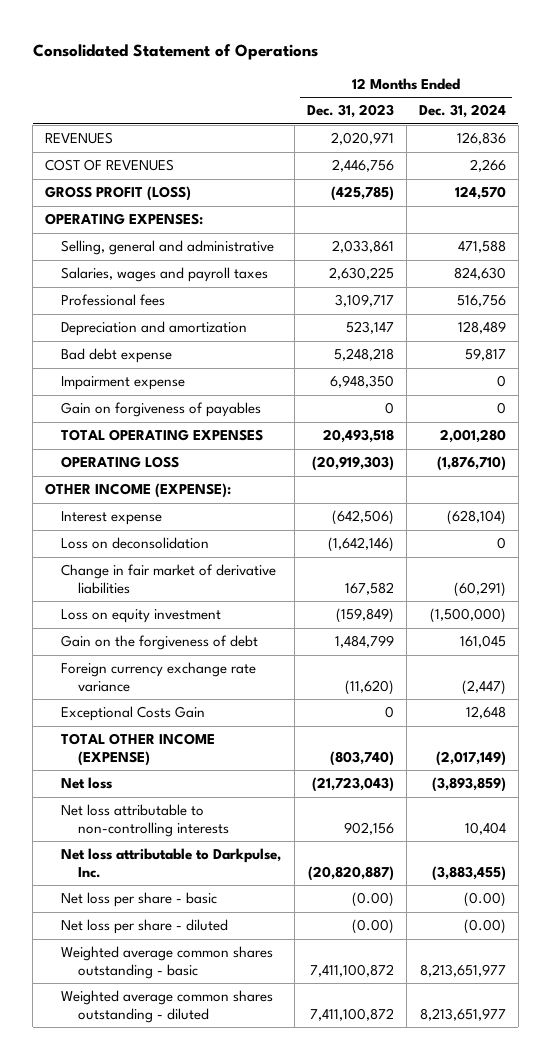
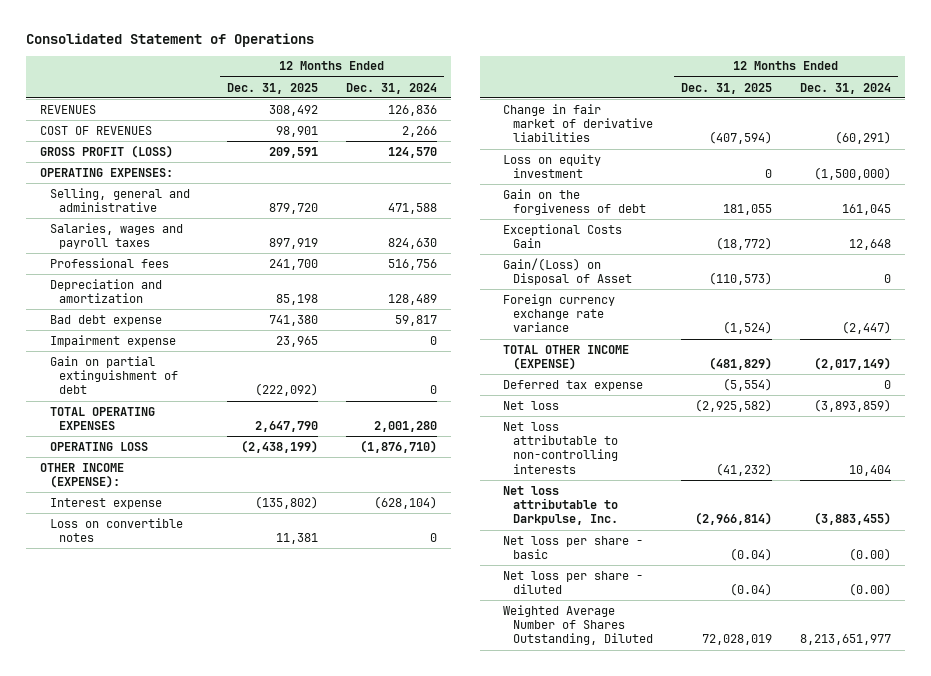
[306,104,394,119] Dec. 31, 2023 -> none
none -> [226,82,318,94] Dec. 31, 2025
[61,402,262,418] Gain on forgiveness of payables -> none
none -> [49,355,179,395] Gain on partial extinguishment of debt
[61,537,210,550] Loss on deconsolidation -> none
none -> [49,517,183,543] Loss on convertible notes
none -> [503,257,632,286] Gain/(Loss) on Disposal of Asset
[61,662,257,692] Foreign currency exchange rate variance -> [503,293,616,333] Foreign currency exchange rate variance
none -> [503,379,644,391] Deferred tax expense
[61,946,274,979] Weighted average common shares outstanding - basic -> none
[61,990,274,1023] Weighted average common shares outstanding - diluted -> [503,604,653,646] Weighted Average Number of Shares Outstanding, Diluted

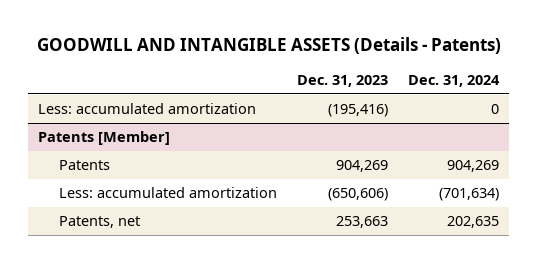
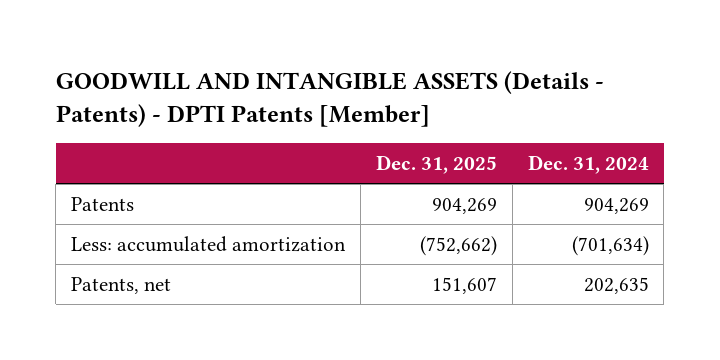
[36,36,501,54] GOODWILL AND INTANGIBLE ASSETS (Details - Patents) -> [55,70,604,127] GOODWILL AND INTANGIBLE ASSETS (Details - Patents) - DPTI Patents [Member]
[297,74,389,87] Dec. 31, 2023 -> none
none -> [375,154,497,174] Dec. 31, 2025
[38,103,257,115] Less: accumulated amortization -> none
[38,131,171,146] Patents [Member] -> none

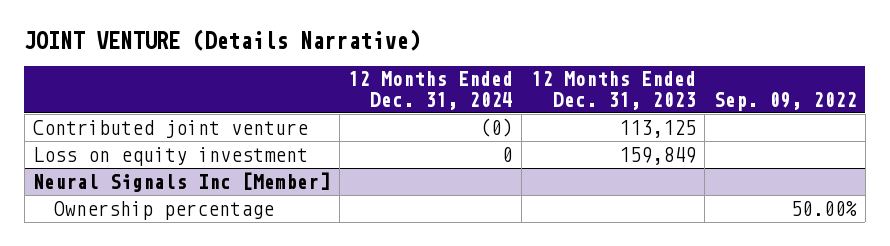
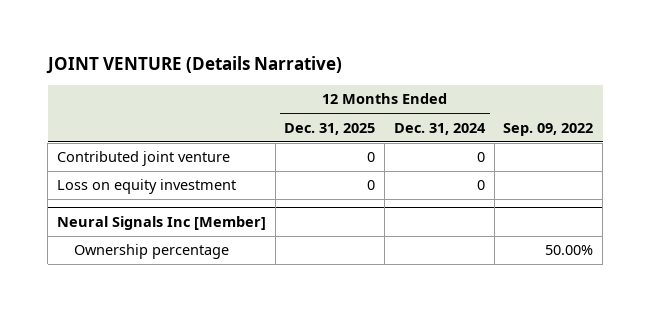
[530,71,696,110] 12 Months Ended Dec. 31, 2023 -> none
none -> [284,122,376,135] Dec. 31, 2025
[479,117,513,137] (0) -> [476,152,485,163] 0

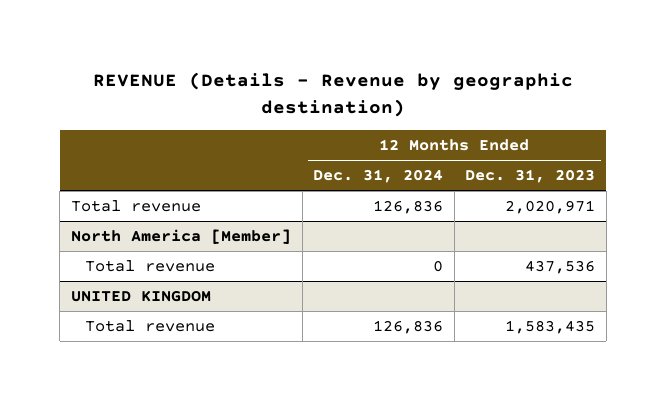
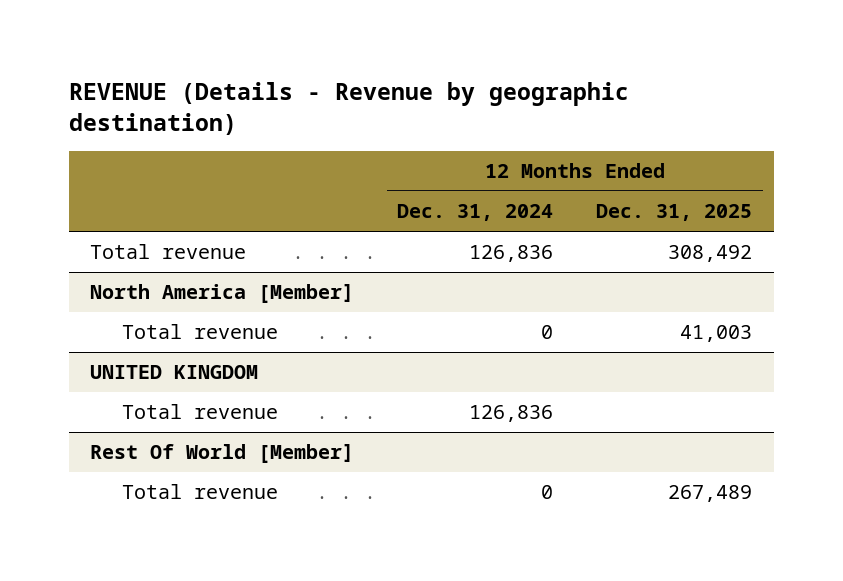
[465,169,596,184] Dec. 31, 2023 -> none
none -> [596,204,753,222] Dec. 31, 2025
none -> [90,444,355,464] Rest Of World [Member]
none -> [121,484,278,500] Total revenue

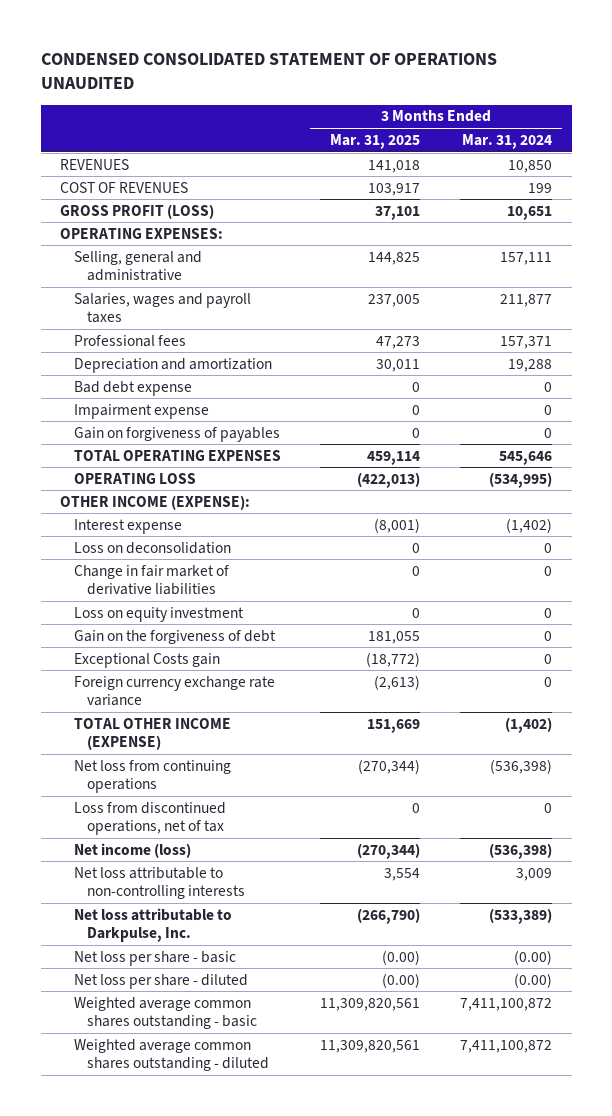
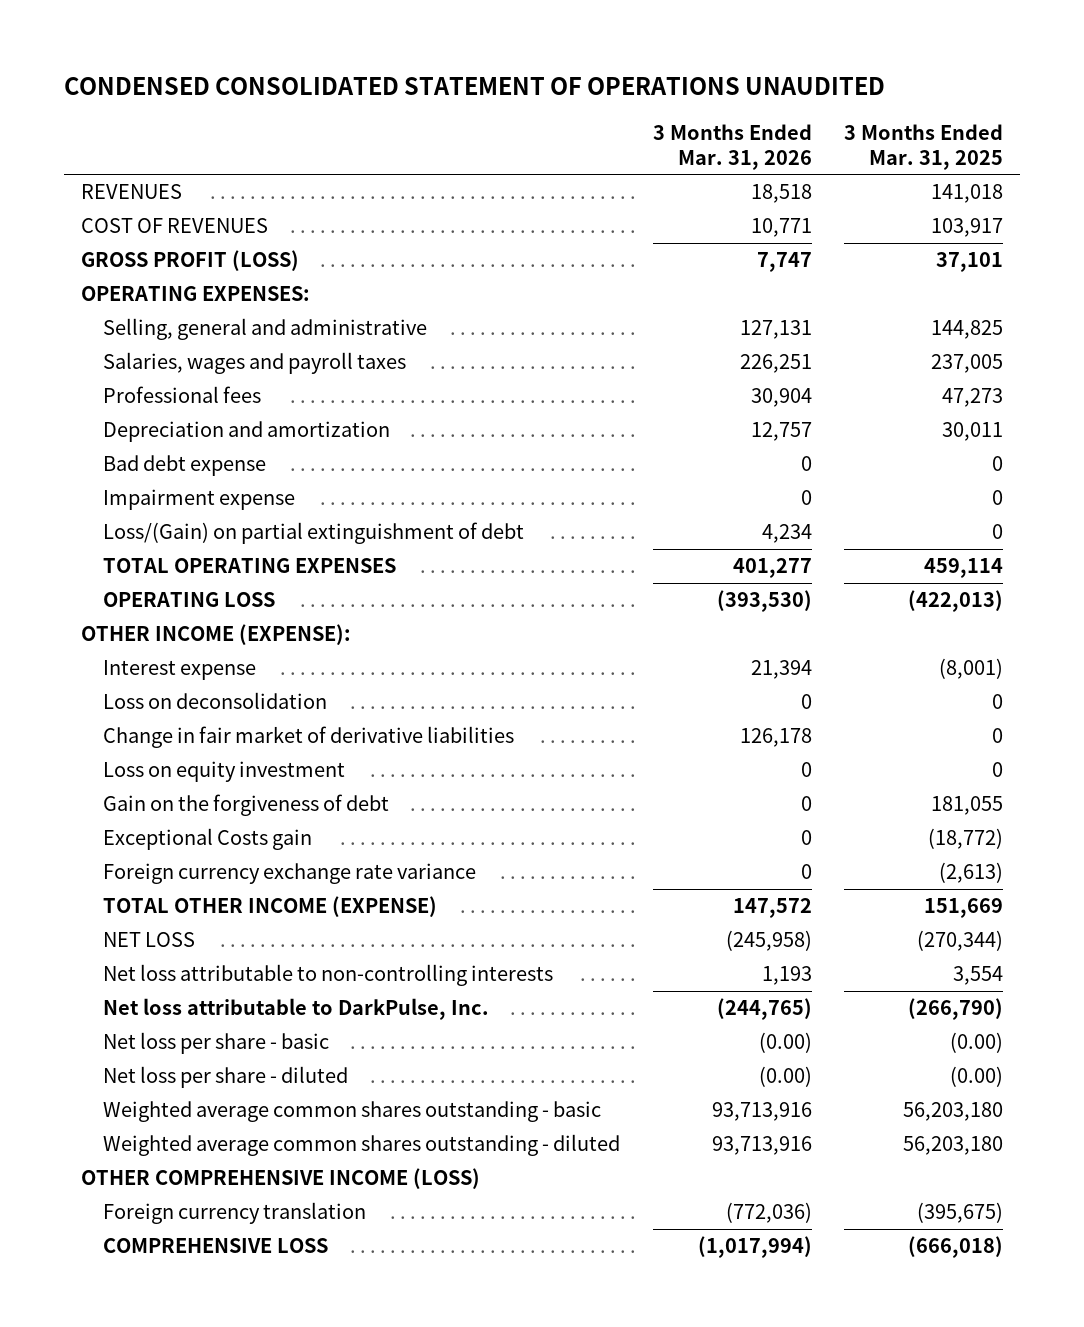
[461,133,552,149] Mar. 31, 2024 -> none
none -> [652,124,812,170] 3 Months Ended Mar. 31, 2026
[73,426,280,442] Gain on forgiveness of payables -> none
none -> [102,522,524,545] Loss/(Gain) on partial extinguishment of debt
[73,759,231,794] Net loss from continuing operations -> none
[73,801,226,836] Loss from discontinued operations, net of tax -> none
[73,842,191,858] Net income (loss) -> [102,932,195,948] NET LOSS
[73,907,232,943] Net loss attributable to Darkpulse, Inc. -> [102,998,489,1021] Net loss attributable to DarkPulse, Inc.
[320,997,421,1011] 11,309,820,561 -> [903,1102,1004,1122] 56,203,180
[320,1039,421,1053] 11,309,820,561 -> [903,1136,1004,1156] 56,203,180
none -> [80,1168,480,1190] OTHER COMPREHENSIVE INCOME (LOSS)
none -> [102,1202,366,1225] Foreign currency translation
none -> [102,1238,328,1254] COMPREHENSIVE LOSS

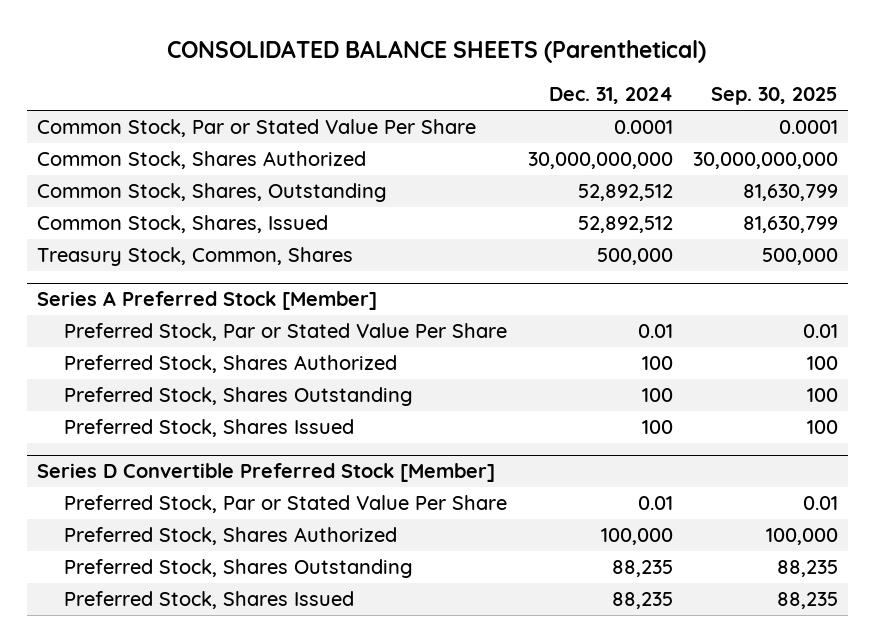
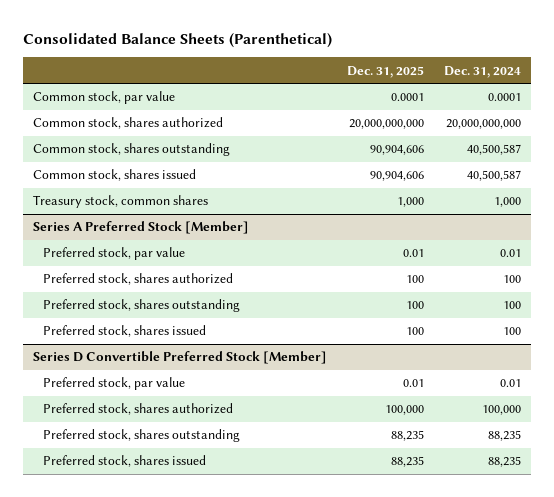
[167,40,707,64] CONSOLIDATED BALANCE SHEETS (Parenthetical) -> [22,32,332,48] Consolidated Balance Sheets (Parenthetical)
[710,87,838,106] Sep. 30, 2025 -> none
none -> [346,65,424,78] Dec. 31, 2025
[37,119,477,138] Common Stock, Par or Stated Value Per Share -> [32,91,175,105] Common stock, par value
[37,151,367,170] Common Stock, Shares Authorized -> [32,117,223,130] Common stock, shares authorized
[527,152,673,170] 30,000,000,000 -> [445,119,521,130] 20,000,000,000
[37,183,388,203] Common Stock, Shares, Outstanding -> [32,143,230,157] Common stock, shares outstanding
[577,184,673,202] 52,892,512 -> [466,144,521,156] 40,500,587
[37,215,329,234] Common Stock, Shares, Issued -> [32,169,196,182] Common stock, shares issued
[577,216,673,234] 52,892,512 -> [466,170,521,182] 40,500,587
[37,247,354,267] Treasury Stock, Common, Shares -> [32,195,208,209] Treasury stock, common shares
[596,248,673,266] 500,000 -> [493,197,521,208] 1,000
[64,323,508,342] Preferred Stock, Par or Stated Value Per Share -> [42,247,185,261] Preferred stock, par value
[64,355,398,374] Preferred Stock, Shares Authorized -> [42,273,233,286] Preferred stock, shares authorized
[64,387,414,407] Preferred Stock, Shares Outstanding -> [42,299,240,313] Preferred stock, shares outstanding
[64,419,355,438] Preferred Stock, Shares Issued -> [42,325,206,338] Preferred stock, shares issued
[64,495,508,514] Preferred Stock, Par or Stated Value Per Share -> [42,377,185,391] Preferred stock, par value
[64,527,398,546] Preferred Stock, Shares Authorized -> [42,403,233,416] Preferred stock, shares authorized
[64,559,414,579] Preferred Stock, Shares Outstanding -> [42,429,240,443] Preferred stock, shares outstanding
[64,591,355,610] Preferred Stock, Shares Issued -> [42,455,206,468] Preferred stock, shares issued

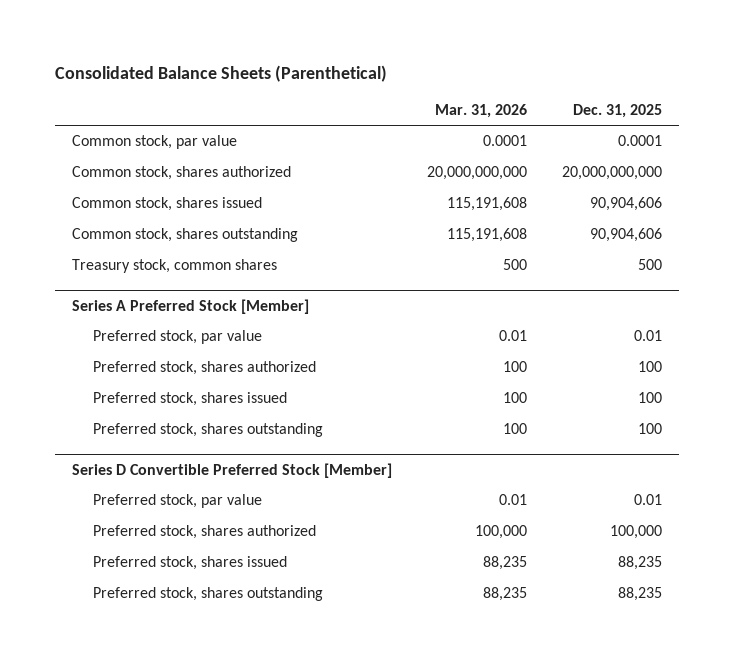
[443,65,521,78] Dec. 31, 2024 -> none
none -> [434,104,527,119] Mar. 31, 2026
[32,143,230,157] Common stock, shares outstanding -> [72,228,299,243] Common stock, shares outstanding
[396,197,424,208] 1,000 -> [637,259,662,271] 500
[42,299,240,313] Preferred stock, shares outstanding -> [93,423,324,438] Preferred stock, shares outstanding
[42,429,240,443] Preferred stock, shares outstanding -> [93,587,324,602] Preferred stock, shares outstanding

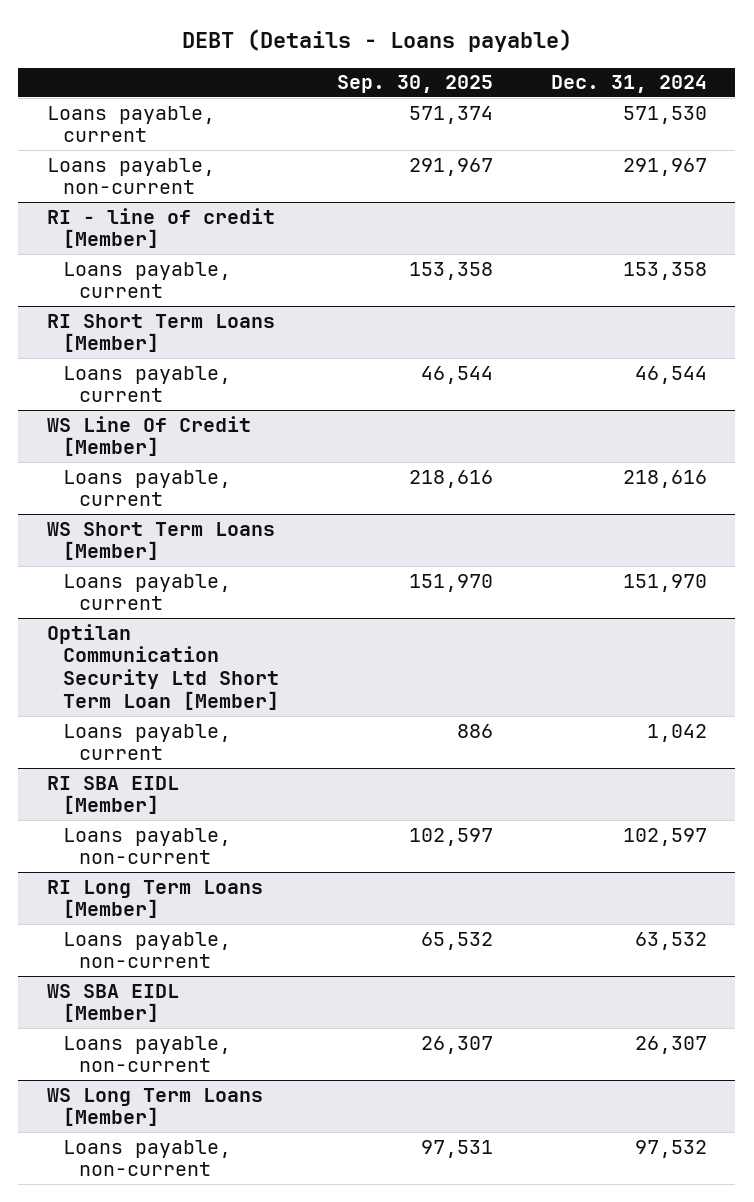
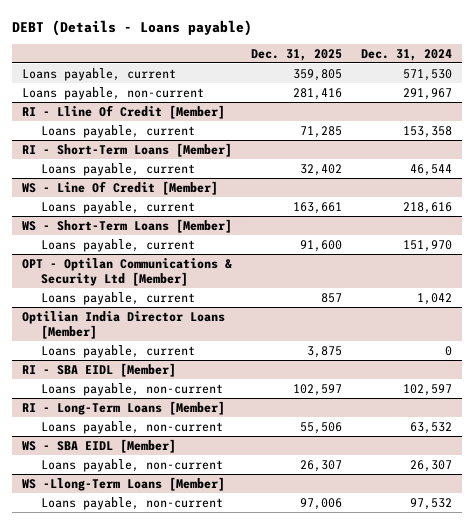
[336,75,493,94] Sep. 30, 2025 -> none
none -> [251,48,343,61] Dec. 31, 2025
[47,207,276,249] RI - line of credit [Member] -> [22,104,226,119] RI - Lline Of Credit [Member]
[47,313,276,353] RI Short Term Loans [Member] -> [22,142,233,157] RI - Short-Term Loans [Member]
[47,415,252,457] WS Line Of Credit [Member] -> [22,180,219,195] WS - Line Of Credit [Member]
[47,521,276,561] WS Short Term Loans [Member] -> [22,218,233,233] WS - Short-Term Loans [Member]
[47,623,280,711] Optilan Communication Security Ltd Short Term Loan [Member] -> [22,257,233,287] OPT - Optilan Communications & Security Ltd [Member]
none -> [22,310,226,340] Optilian India Director Loans [Member]
none -> [40,344,195,358] Loans payable, current
[47,775,180,815] RI SBA EIDL [Member] -> [22,362,177,377] RI - SBA EIDL [Member]
[47,879,264,919] RI Long Term Loans [Member] -> [22,400,226,415] RI - Long-Term Loans [Member]
[47,983,180,1023] WS SBA EIDL [Member] -> [22,438,177,453] WS - SBA EIDL [Member]
[47,1087,264,1127] WS Long Term Loans [Member] -> [22,476,226,491] WS -Llong-Term Loans [Member]

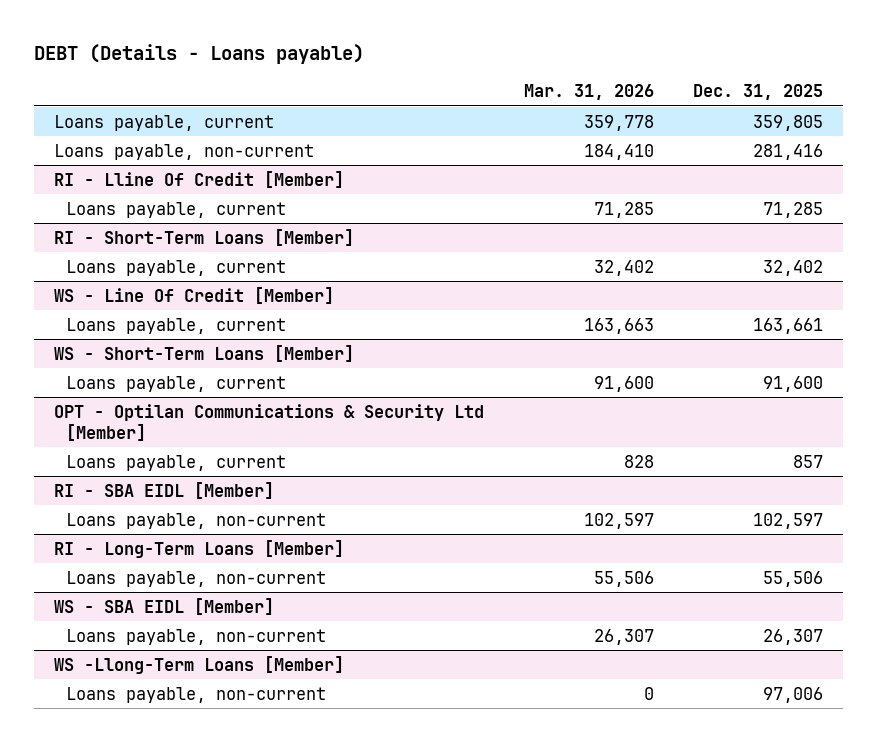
[361,48,453,61] Dec. 31, 2024 -> none
none -> [523,84,654,101] Mar. 31, 2026
[22,310,226,340] Optilian India Director Loans [Member] -> none
[40,344,195,358] Loans payable, current -> none

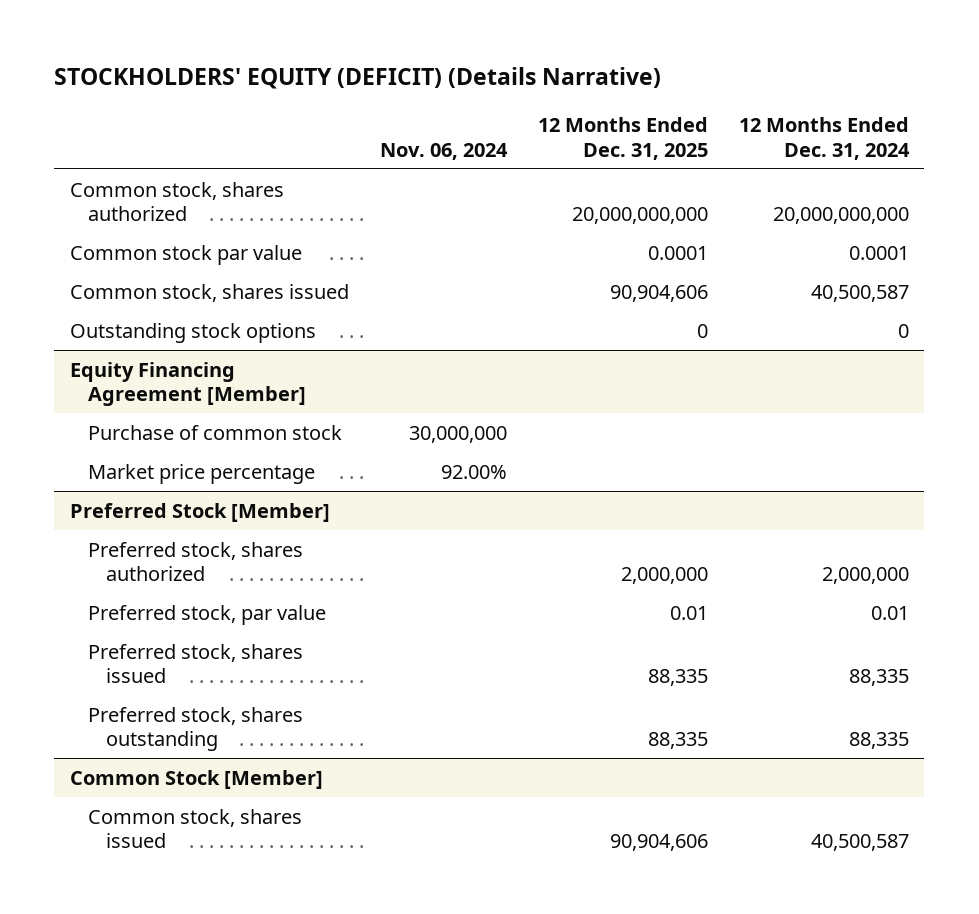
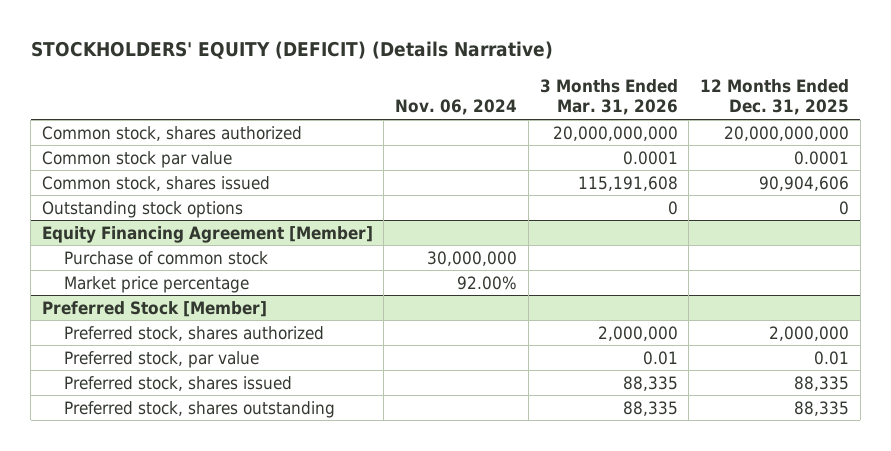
[738,117,910,160] 12 Months Ended Dec. 31, 2024 -> none
none -> [539,78,678,116] 3 Months Ended Mar. 31, 2026
[69,769,323,789] Common Stock [Member] -> none
[87,808,302,849] Common stock, shares issued -> none

